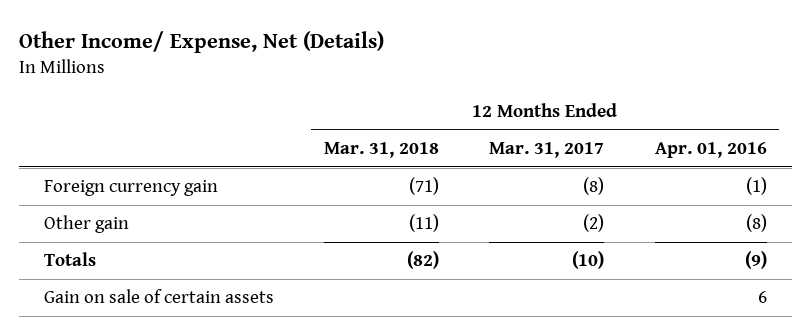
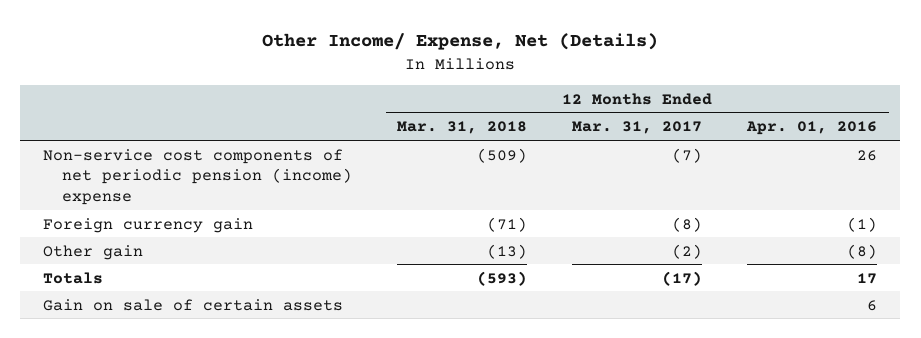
none -> [43,148,352,205] Non-service cost components of net periodic pension (income) expense
[409,214,440,233] (11) -> [486,243,527,259] (13)
[407,251,440,270] (82) -> [476,270,527,286] (593)
[572,251,605,270] (10) -> [662,270,703,286] (17)
[744,251,767,270] (9) -> [857,272,878,284] 17

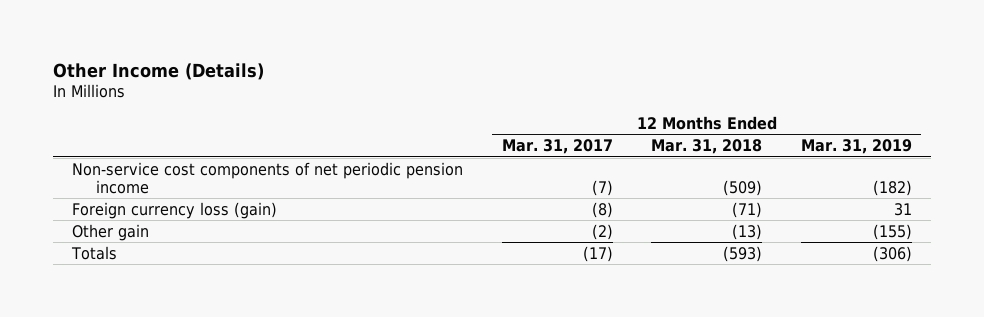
[262,33,659,51] Other Income/ Expense, Net (Details) -> [52,62,264,80] Other Income (Details)
[746,121,878,136] Apr. 01, 2016 -> none
none -> [800,139,912,155] Mar. 31, 2019
[43,148,352,205] Non-service cost components of net periodic pension (income) expense -> [72,161,464,194] Non-service cost components of net periodic pension income
[43,217,254,233] Foreign currency gain -> [72,201,278,219] Foreign currency loss (gain)
[43,298,344,311] Gain on sale of certain assets -> none

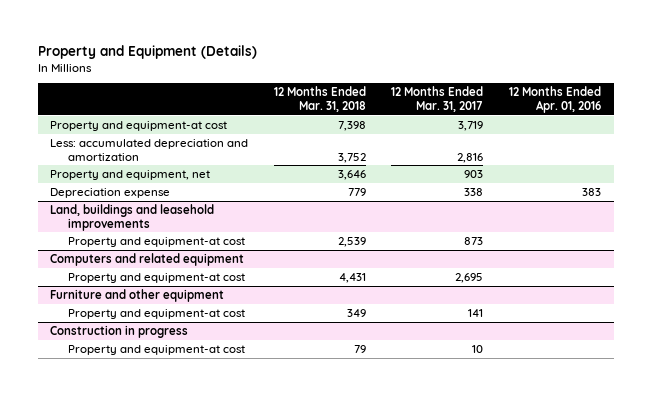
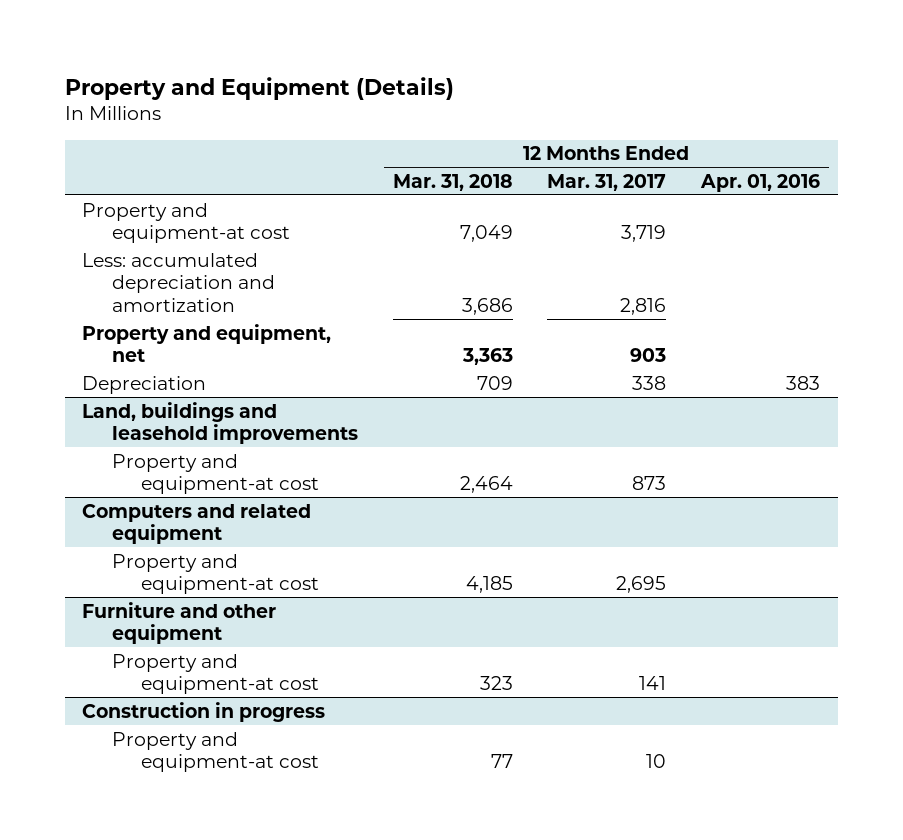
[337,120,366,131] 7,398 -> [459,225,513,243] 7,049
[337,152,366,163] 3,752 -> [461,297,513,315] 3,686
[337,169,366,180] 3,646 -> [461,348,513,366] 3,363
[50,187,171,198] Depreciation expense -> [82,375,207,394] Depreciation
[347,187,366,196] 779 -> [476,375,513,390] 709
[337,236,366,247] 2,539 -> [459,476,513,494] 2,464
[338,272,366,283] 4,431 -> [465,576,513,594] 4,185
[346,308,366,317] 349 -> [479,676,513,691] 323
[353,344,366,353] 79 -> [490,754,513,769] 77

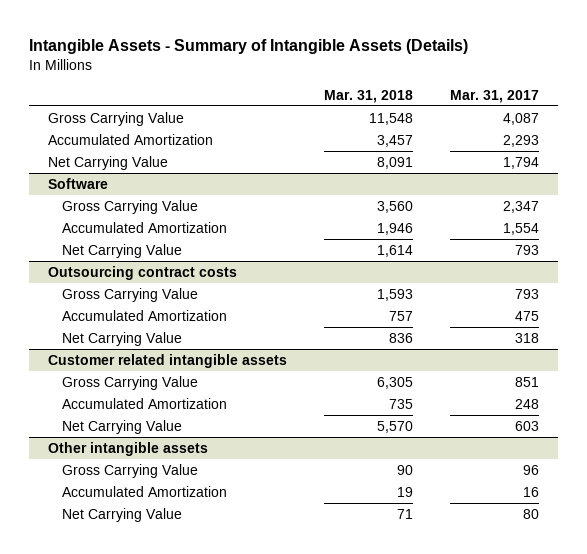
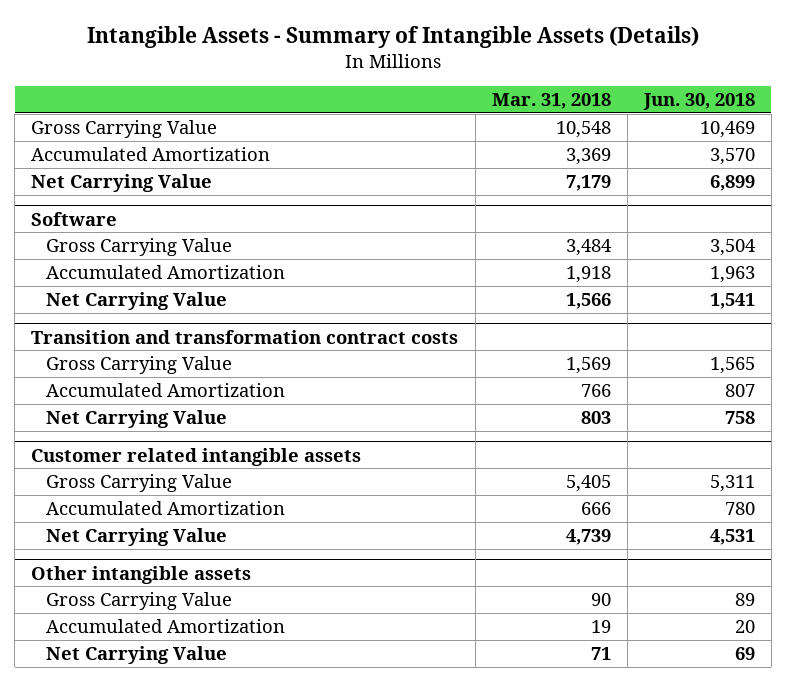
[450,89,540,103] Mar. 31, 2017 -> none
none -> [642,93,755,111] Jun. 30, 2018
[368,112,413,125] 11,548 -> [555,120,611,138] 10,548
[376,134,413,147] 3,457 -> [565,147,611,165] 3,369
[376,156,413,169] 8,091 -> [565,174,611,191] 7,179
[47,265,237,280] Outsourcing contract costs -> none
[376,200,413,213] 3,560 -> [565,238,612,256] 3,484
[376,222,413,235] 1,946 -> [565,265,611,283] 1,918
[376,244,413,257] 1,614 -> [565,292,611,309] 1,566
none -> [31,329,459,344] Transition and transformation contract costs
[376,288,413,301] 1,593 -> [565,356,611,374] 1,569
[388,310,413,321] 757 -> [580,383,611,397] 766
[388,332,413,343] 836 -> [580,410,611,424] 803
[376,376,413,389] 6,305 -> [565,474,611,492] 5,405
[388,398,413,409] 735 -> [580,501,611,515] 666
[376,420,413,433] 5,570 -> [565,528,611,545] 4,739

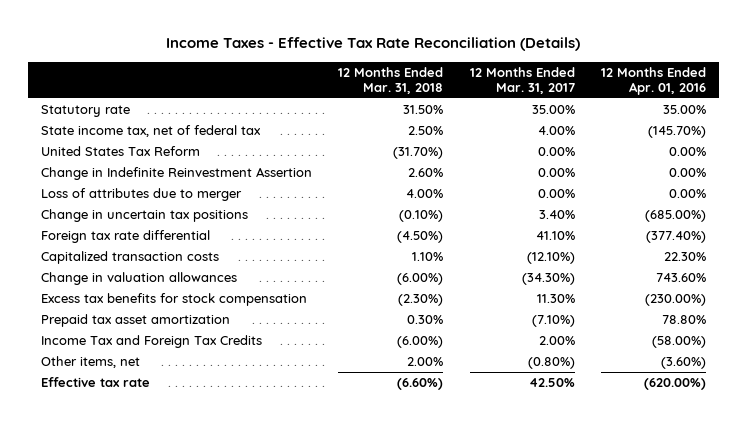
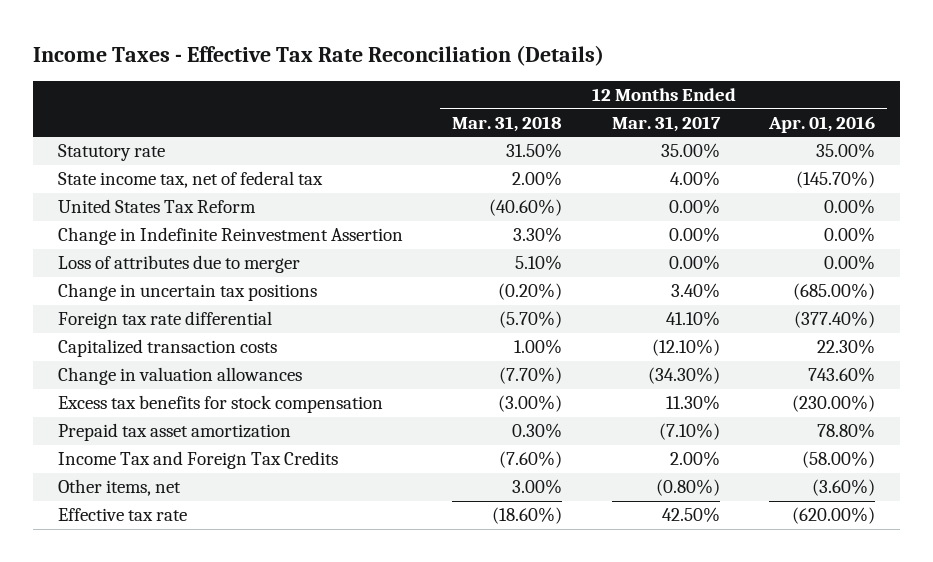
[408,126,444,136] 2.50% -> [512,171,563,187] 2.00%
[393,147,444,160] (31.70%) -> [489,199,563,217] (40.60%)
[408,168,444,178] 2.60% -> [513,227,563,243] 3.30%
[406,189,444,199] 4.00% -> [515,255,563,271] 5.10%
[399,210,444,223] (0.10%) -> [498,283,563,301] (0.20%)
[397,231,444,244] (4.50%) -> [499,311,563,329] (5.70%)
[412,252,444,262] 1.10% -> [514,339,563,355] 1.00%
[397,273,444,286] (6.00%) -> [499,367,563,385] (7.70%)
[398,294,444,307] (2.30%) -> [498,395,563,413] (3.00%)
[397,336,444,349] (6.00%) -> [499,451,563,469] (7.60%)
[407,357,444,367] 2.00% -> [512,479,563,495] 3.00%
[397,378,444,391] (6.60%) -> [492,507,563,525] (18.60%)

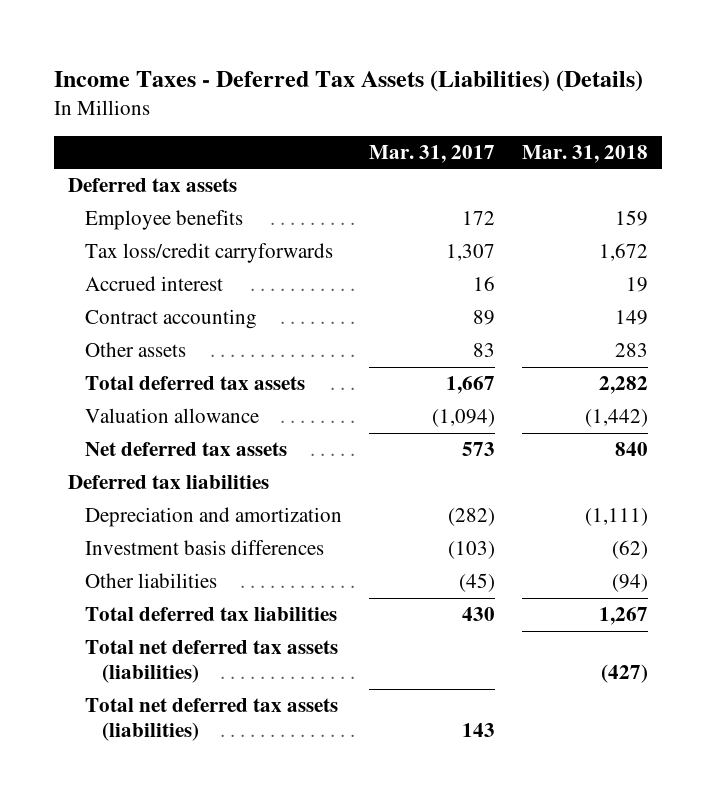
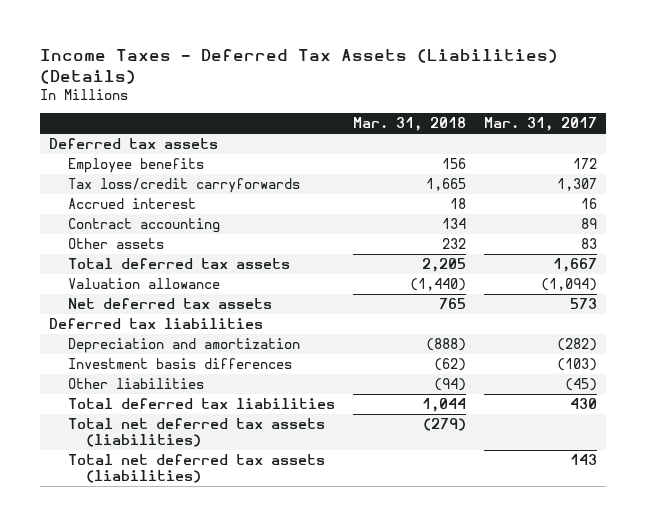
[614,210,648,227] 159 -> [442,158,467,170] 156
[598,243,648,262] 1,672 -> [426,178,467,192] 1,665
[625,277,648,293] 19 -> [450,198,467,210] 18
[614,310,648,326] 149 -> [442,218,467,230] 134
[614,343,648,358] 283 -> [442,238,467,250] 232
[598,376,648,395] 2,282 -> [422,258,467,273] 2,205
[584,409,648,428] (1,442) -> [410,278,467,292] (1,440)
[614,442,648,457] 840 -> [439,298,467,310] 765
[584,508,648,527] (1,111) -> [426,338,467,352] (888)
[598,607,648,626] 1,267 -> [422,398,467,413] 1,044
[600,664,648,684] (427) -> [423,418,467,432] (279)

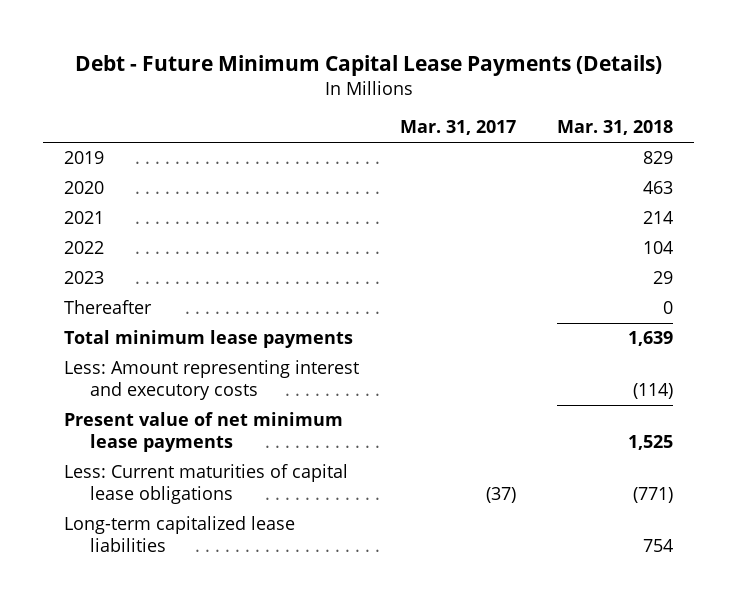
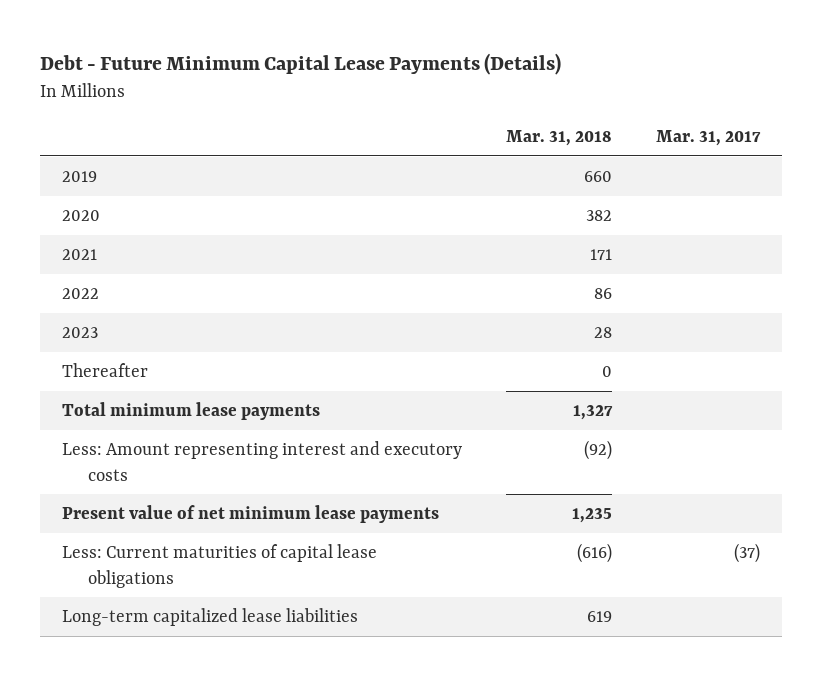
[643,151,674,165] 829 -> [584,171,613,183] 660
[643,181,674,195] 463 -> [586,210,613,222] 382
[643,211,674,225] 214 -> [590,249,613,261] 171
[643,241,674,255] 104 -> [594,288,613,300] 86
[653,271,674,285] 29 -> [594,327,613,339] 28
[628,331,674,347] 1,639 -> [573,405,614,421] 1,327
[633,383,674,400] (114) -> [584,440,613,461] (92)
[628,435,674,451] 1,525 -> [572,508,613,524] 1,235
[633,487,674,504] (771) -> [577,543,613,564] (616)
[643,539,674,553] 754 -> [587,611,613,623] 619

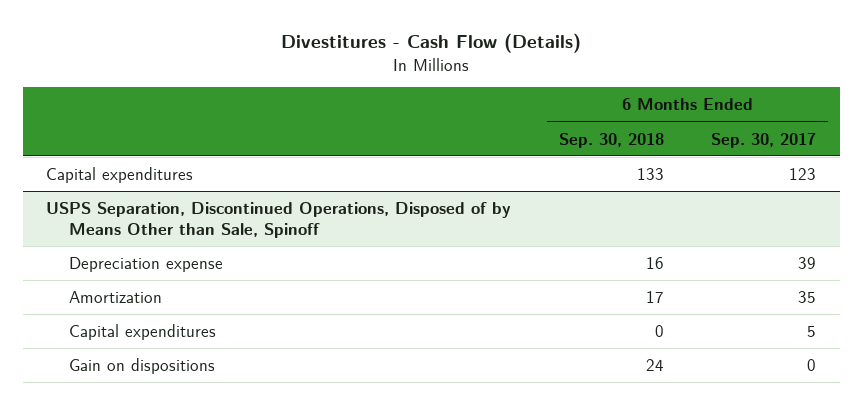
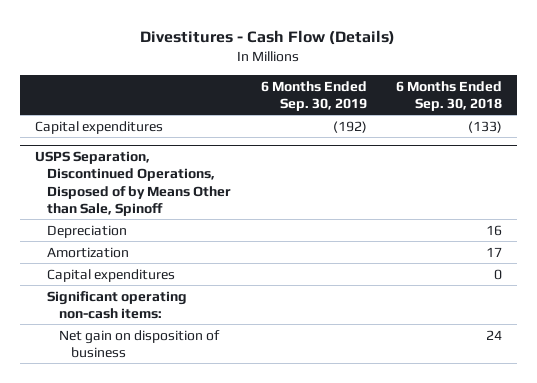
[711,132,817,148] Sep. 30, 2017 -> none
none -> [260,80,367,111] 6 Months Ended Sep. 30, 2019
[636,167,664,180] 133 -> [468,120,503,133] (133)
[69,256,224,272] Depreciation expense -> [46,224,127,238] Depreciation
none -> [46,290,187,319] Significant operating non-cash items:
[69,357,216,374] Gain on dispositions -> [58,329,220,358] Net gain on disposition of business

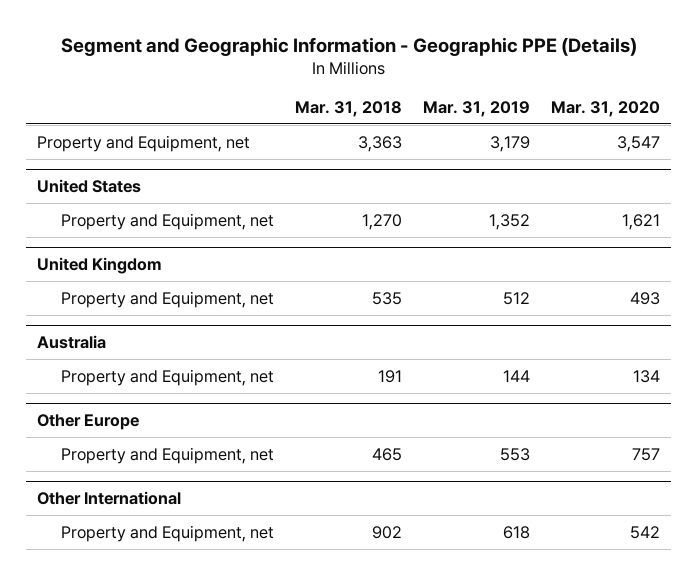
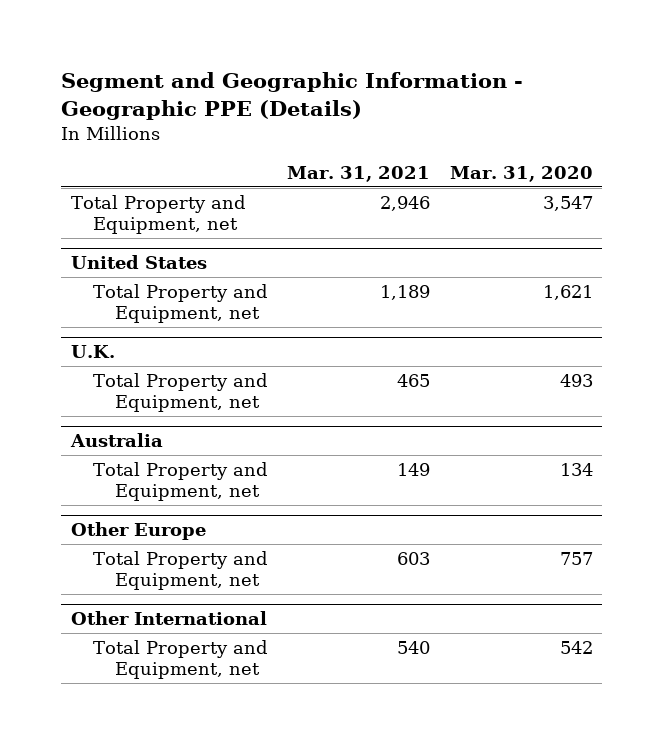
[295,101,403,118] Mar. 31, 2018 -> none
[423,101,531,118] Mar. 31, 2019 -> none
none -> [287,165,431,182] Mar. 31, 2021
[36,134,250,152] Property and Equipment, net -> [70,194,246,235] Total Property and Equipment, net
[61,212,275,230] Property and Equipment, net -> [92,283,268,324] Total Property and Equipment, net
[36,257,162,275] United Kingdom -> [70,345,115,359] U.K.
[61,290,275,308] Property and Equipment, net -> [92,372,268,413] Total Property and Equipment, net
[61,368,275,386] Property and Equipment, net -> [92,461,268,502] Total Property and Equipment, net
[61,446,275,464] Property and Equipment, net -> [92,550,268,591] Total Property and Equipment, net
[61,524,275,542] Property and Equipment, net -> [92,639,268,680] Total Property and Equipment, net

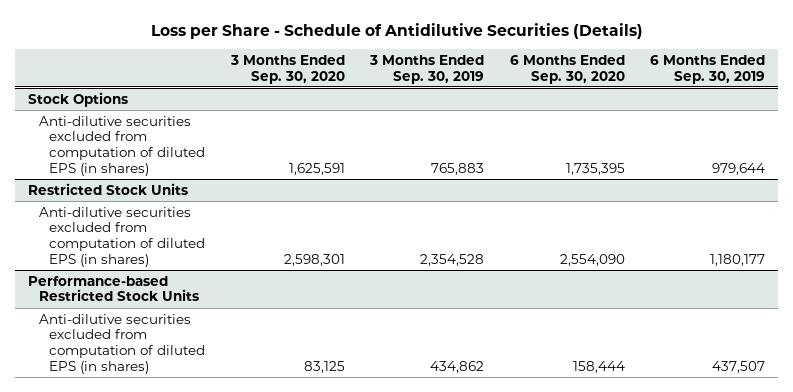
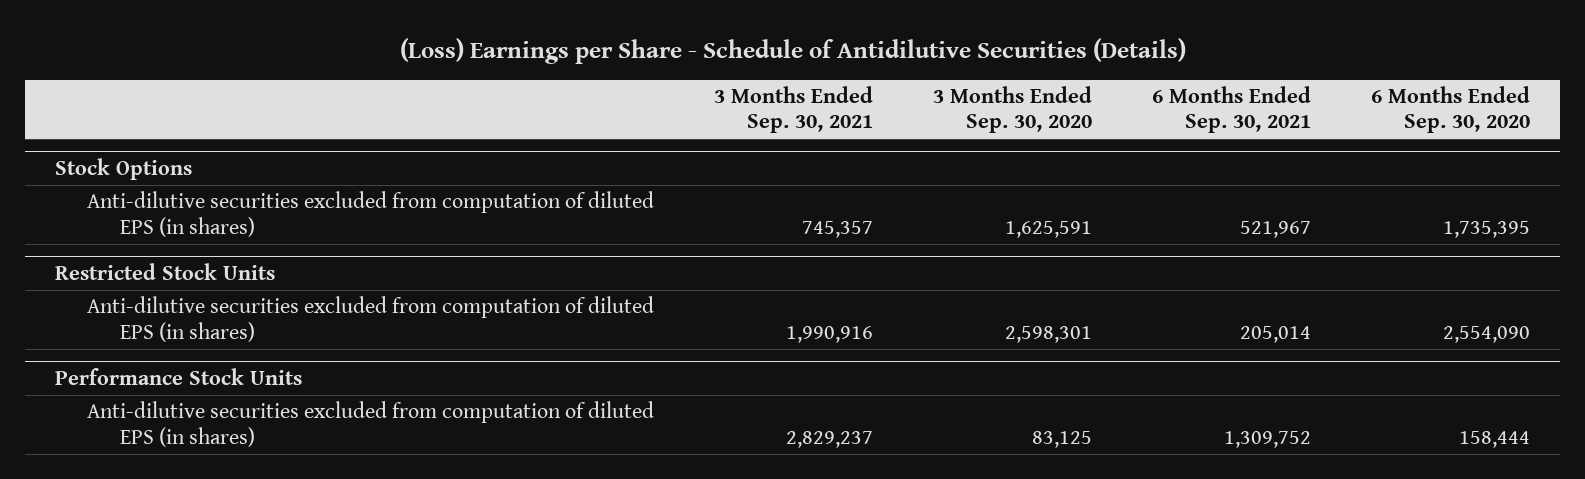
[150,22,643,39] Loss per Share - Schedule of Antidilutive Securities (Details) -> [399,38,1186,65] (Loss) Earnings per Share - Schedule of Antidilutive Securities (Details)
[369,54,485,84] 3 Months Ended Sep. 30, 2019 -> none
[650,54,766,84] 6 Months Ended Sep. 30, 2019 -> none
none -> [714,85,874,134] 3 Months Ended Sep. 30, 2021
none -> [1152,85,1312,134] 6 Months Ended Sep. 30, 2021
[27,275,199,302] Performance-based Restricted Stock Units -> [54,367,302,385] Performance Stock Units

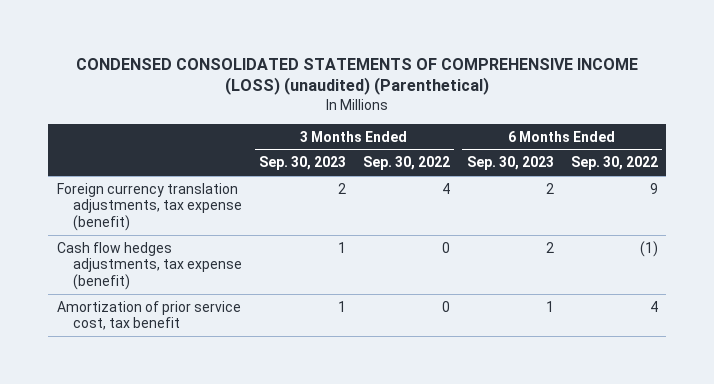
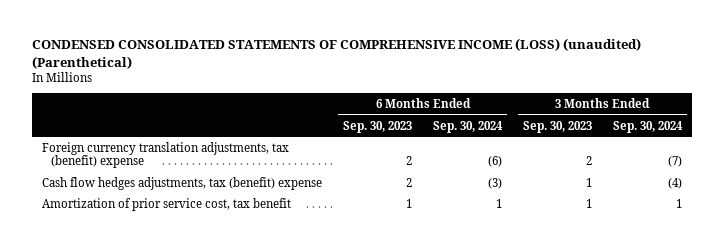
[362,156,450,171] Sep. 30, 2022 -> none
[570,156,658,171] Sep. 30, 2022 -> none
none -> [433,120,504,133] Sep. 30, 2024
none -> [612,120,683,133] Sep. 30, 2024
[56,182,242,231] Foreign currency translation adjustments, tax expense (benefit) -> [42,141,290,169] Foreign currency translation adjustments, tax (benefit) expense
[56,241,242,290] Cash flow hedges adjustments, tax expense (benefit) -> [42,176,323,190] Cash flow hedges adjustments, tax (benefit) expense

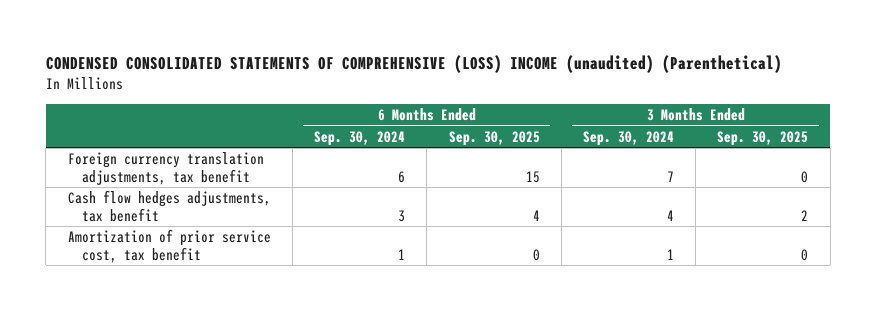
[32,38,642,69] CONDENSED CONSOLIDATED STATEMENTS OF COMPREHENSIVE INCOME (LOSS) (unaudited) (Parenthetical) -> [45,55,782,74] CONDENSED CONSOLIDATED STATEMENTS OF COMPREHENSIVE (LOSS) INCOME (unaudited) (Parenthetical)
[343,120,413,133] Sep. 30, 2023 -> none
[522,120,592,133] Sep. 30, 2023 -> none
none -> [448,130,540,146] Sep. 30, 2025
none -> [717,130,809,146] Sep. 30, 2025
[42,141,290,169] Foreign currency translation adjustments, tax (benefit) expense -> [67,152,264,185] Foreign currency translation adjustments, tax benefit
[488,156,503,168] (6) -> [398,170,406,183] 6
[667,156,682,168] (7) -> [667,170,675,182] 7
[42,176,323,190] Cash flow hedges adjustments, tax (benefit) expense -> [67,190,271,222] Cash flow hedges adjustments, tax benefit
[488,177,503,189] (3) -> [398,209,406,222] 3
[667,177,682,189] (4) -> [667,209,675,221] 4

